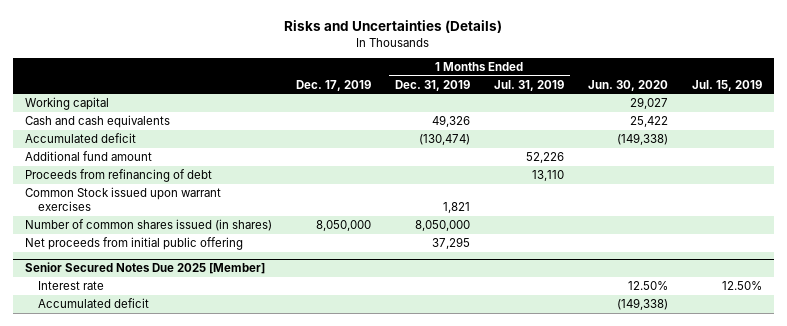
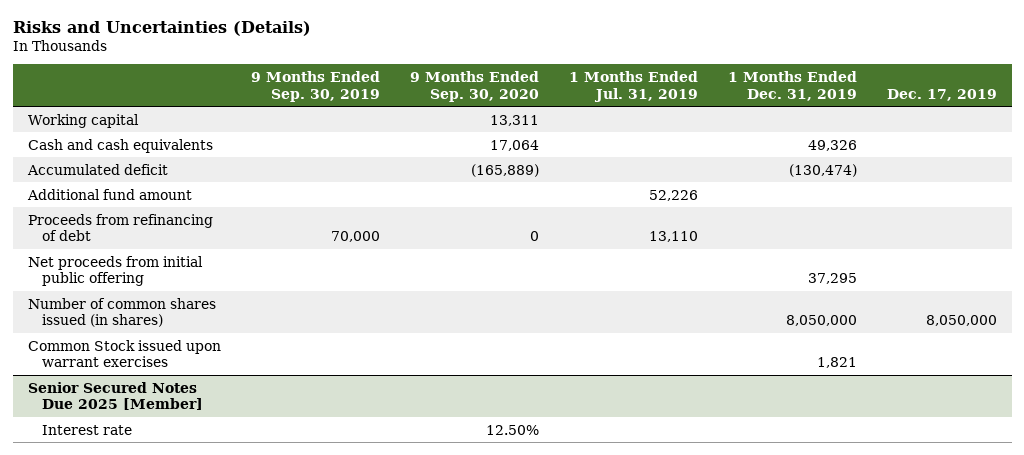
[587,79,668,91] Jun. 30, 2020 -> none
[691,79,762,91] Jul. 15, 2019 -> none
none -> [250,70,380,102] 9 Months Ended Sep. 30, 2019
none -> [409,70,539,102] 9 Months Ended Sep. 30, 2020
[24,219,272,232] Number of common shares issued (in shares) -> [27,297,216,328] Number of common shares issued (in shares)
[24,187,221,212] Common Stock issued upon warrant exercises -> [27,339,221,368] Common Stock issued upon warrant exercises
[37,298,149,309] Accumulated deficit -> none

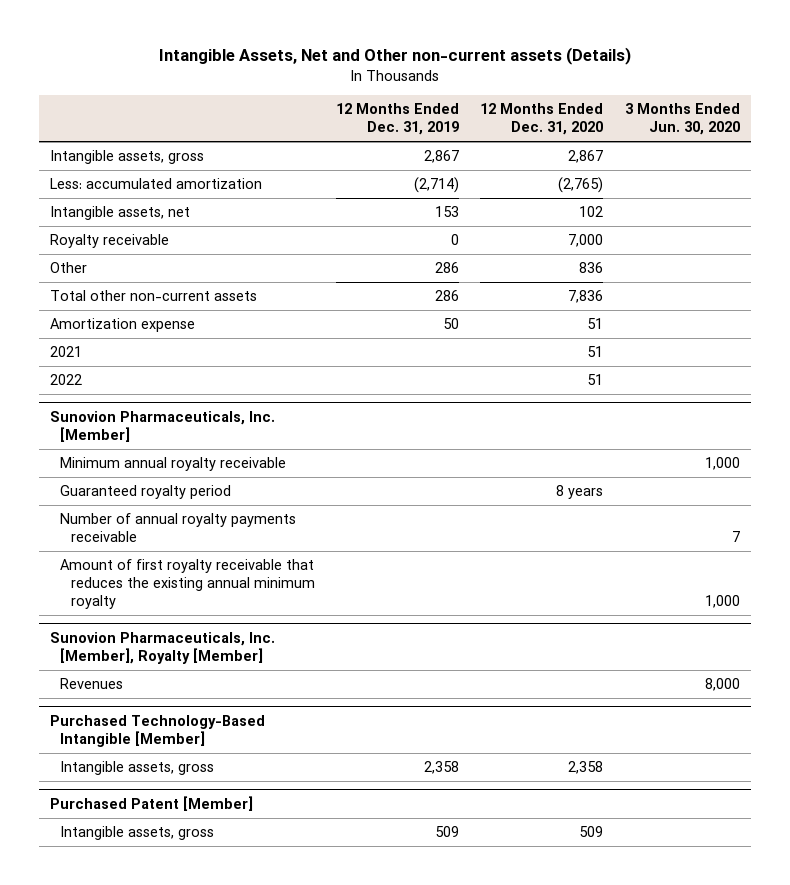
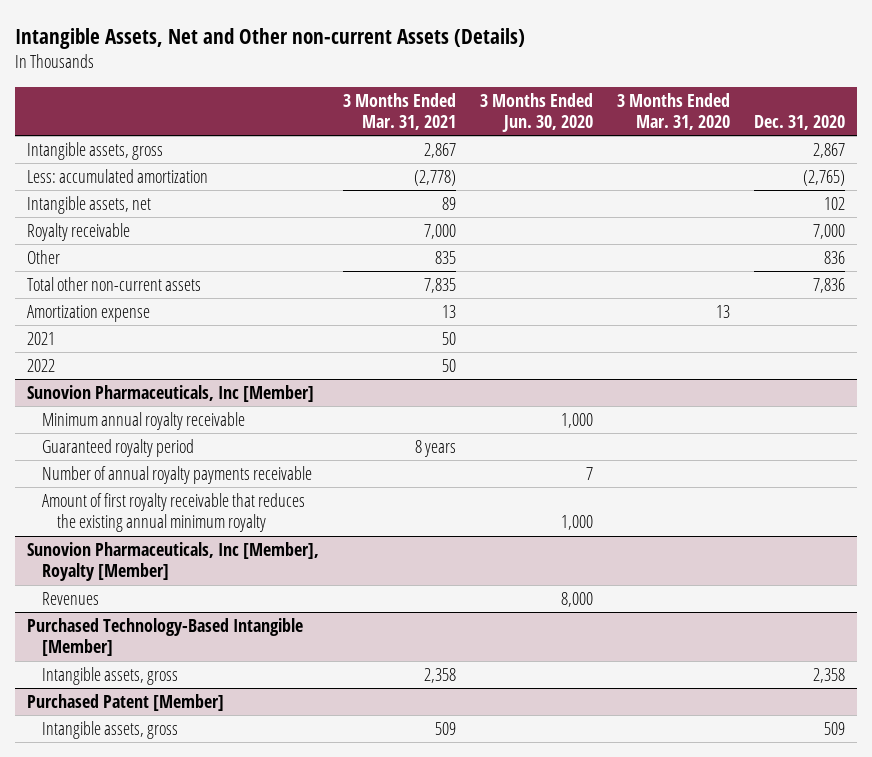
[158,47,631,66] Intangible Assets, Net and Other non-current assets (Details) -> [15,27,526,49] Intangible Assets, Net and Other non-current Assets (Details)
[336,103,460,136] 12 Months Ended Dec. 31, 2019 -> none
[480,103,604,136] 12 Months Ended Dec. 31, 2020 -> none
none -> [343,92,457,130] 3 Months Ended Mar. 31, 2021
none -> [616,92,730,130] 3 Months Ended Mar. 31, 2020
none -> [753,114,845,130] Dec. 31, 2020
[49,411,275,442] Sunovion Pharmaceuticals, Inc. [Member] -> [27,385,315,403] Sunovion Pharmaceuticals, Inc [Member]
[49,632,275,664] Sunovion Pharmaceuticals, Inc. [Member], Royalty [Member] -> [27,542,320,582] Sunovion Pharmaceuticals, Inc [Member], Royalty [Member]

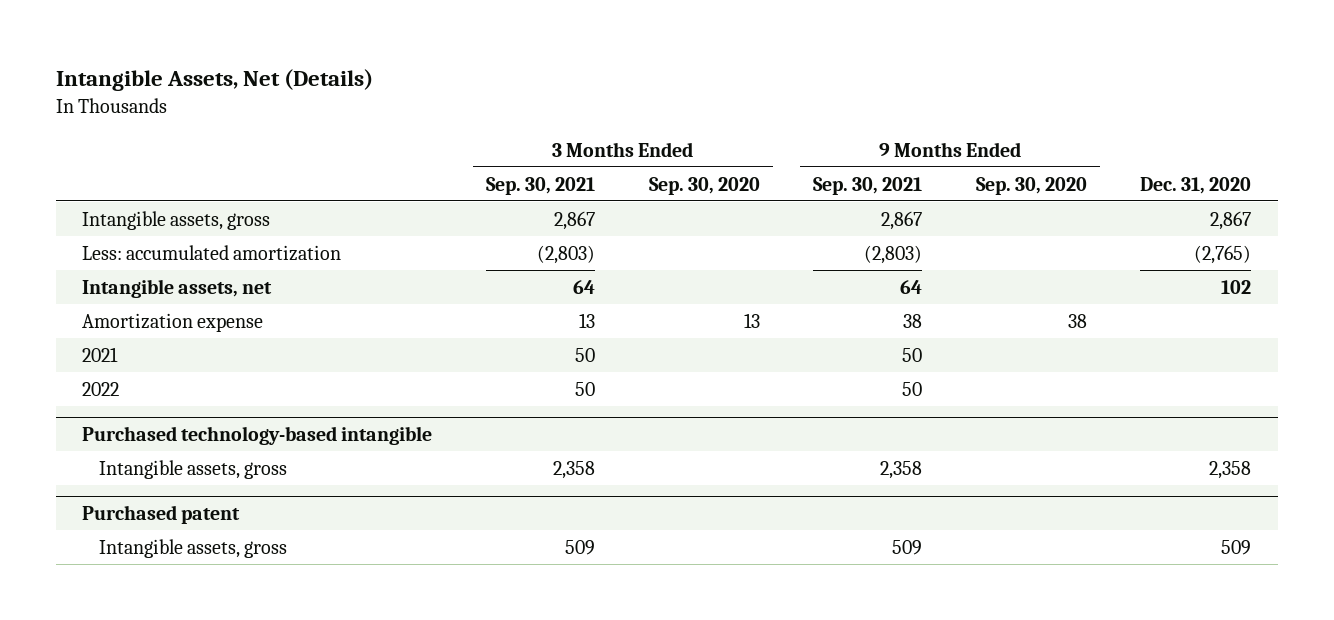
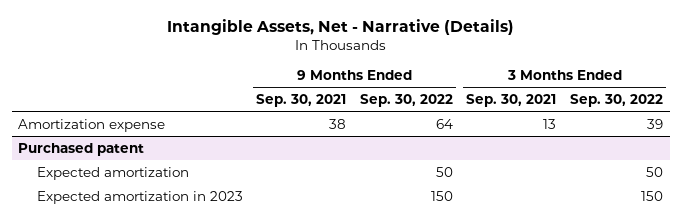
[55,69,373,92] Intangible Assets, Net (Details) -> [166,19,514,36] Intangible Assets, Net - Narrative (Details)
[648,176,760,195] Sep. 30, 2020 -> none
[975,176,1087,195] Sep. 30, 2020 -> none
[1140,176,1252,194] Dec. 31, 2020 -> none
none -> [359,94,453,108] Sep. 30, 2022
none -> [569,94,663,108] Sep. 30, 2022
[82,210,271,230] Intangible assets, gross -> none
[82,244,342,261] Less: accumulated amortization -> none
[82,278,273,298] Intangible assets, net -> none
[82,346,119,362] 2021 -> none
[82,381,120,396] 2022 -> none
[82,426,433,446] Purchased technology-based intangible -> none
[99,459,288,479] Intangible assets, gross -> none
[99,538,288,558] Intangible assets, gross -> none
none -> [36,166,189,180] Expected amortization
none -> [36,190,243,204] Expected amortization in 2023

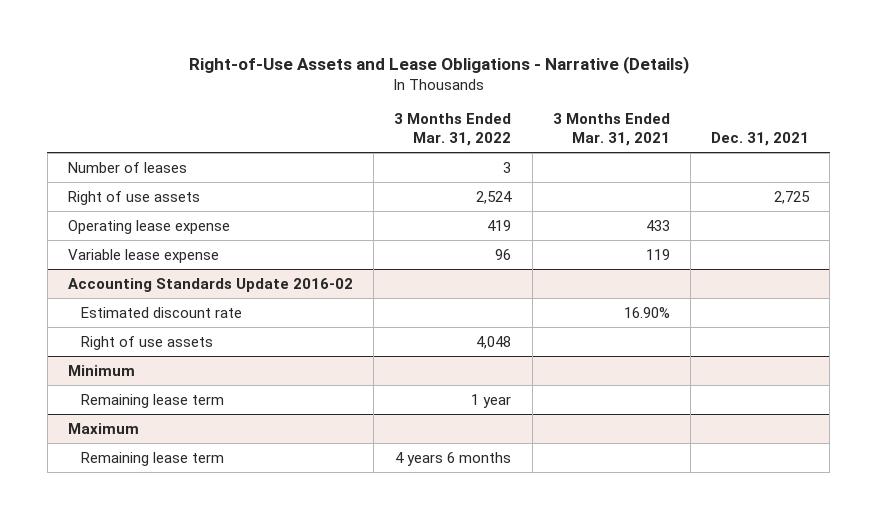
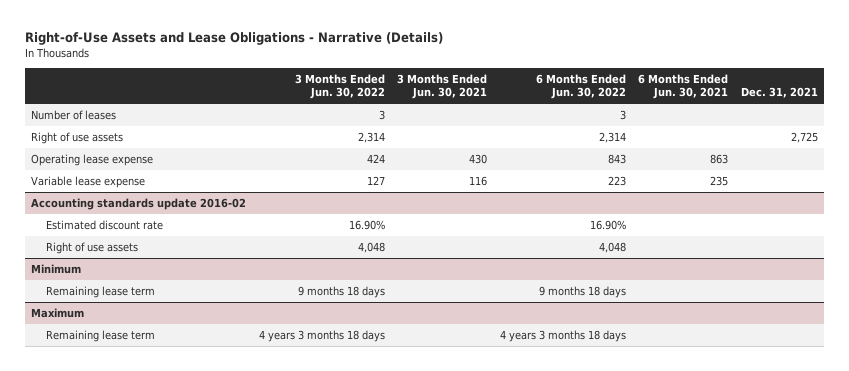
[394,113,512,147] 3 Months Ended Mar. 31, 2022 -> none
[552,113,670,147] 3 Months Ended Mar. 31, 2021 -> none
none -> [294,73,385,100] 3 Months Ended Jun. 30, 2022
none -> [397,73,488,100] 3 Months Ended Jun. 30, 2021
none -> [535,73,626,100] 6 Months Ended Jun. 30, 2022
none -> [638,73,729,100] 6 Months Ended Jun. 30, 2021
[67,277,353,292] Accounting Standards Update 2016-02 -> [31,197,247,210] Accounting standards update 2016-02

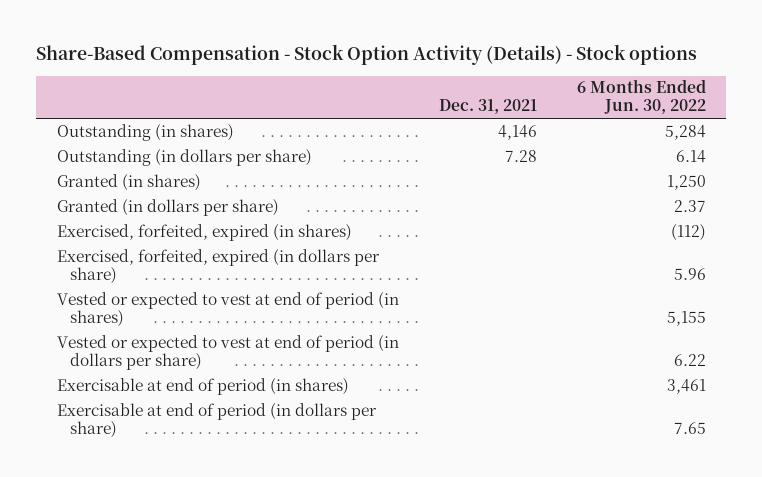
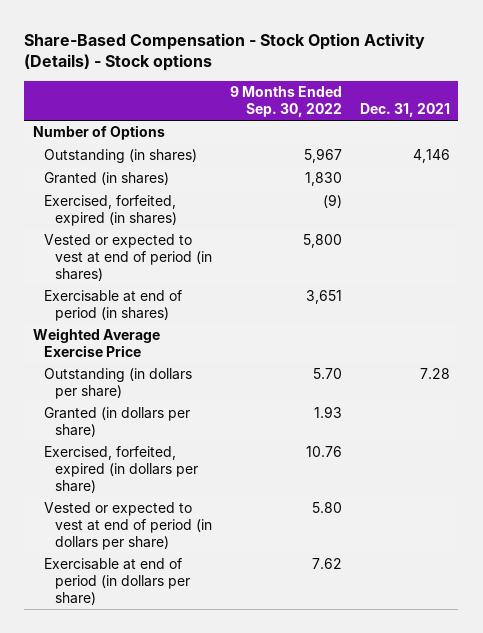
[576,79,706,115] 6 Months Ended Jun. 30, 2022 -> none
none -> [230,86,343,118] 9 Months Ended Sep. 30, 2022
none -> [32,125,165,141] Number of Options
none -> [32,328,160,358] Weighted Average Exercise Price
[56,148,312,166] Outstanding (in dollars per share) -> [44,368,193,400] Outstanding (in dollars per share)
[56,198,279,216] Granted (in dollars per share) -> [44,407,191,438] Granted (in dollars per share)
[56,248,380,284] Exercised, forfeited, expired (in dollars per share) -> [44,446,199,494] Exercised, forfeited, expired (in dollars per share)
[56,334,399,370] Vested or expected to vest at end of period (in dollars per share) -> [44,502,213,551] Vested or expected to vest at end of period (in dollars per share)

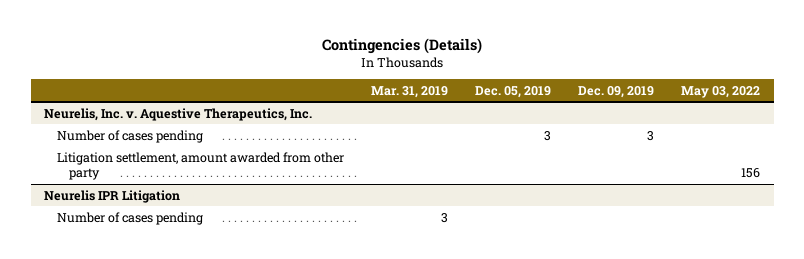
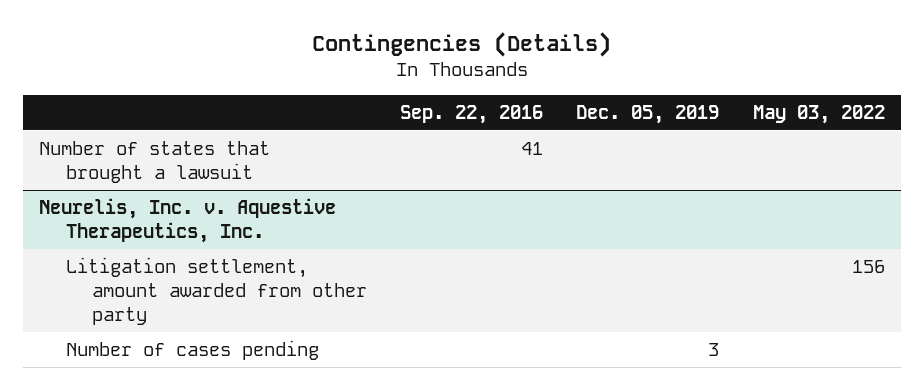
[370,85,448,98] Mar. 31, 2019 -> none
[578,85,655,98] Dec. 09, 2019 -> none
none -> [400,104,544,124] Sep. 22, 2016
none -> [39,140,271,183] Number of states that brought a lawsuit
[44,189,181,203] Neurelis IPR Litigation -> none
[56,211,203,225] Number of cases pending -> none
[56,129,203,143] Number of cases pending -> [65,339,319,360] Number of cases pending

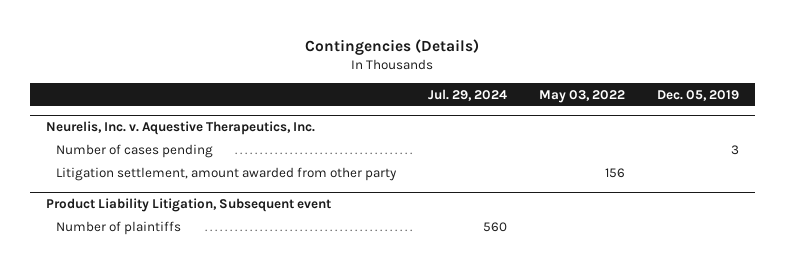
[400,104,544,124] Sep. 22, 2016 -> none
none -> [427,88,507,101] Jul. 29, 2024
[39,140,271,183] Number of states that brought a lawsuit -> none
[65,256,368,325] Litigation settlement, amount awarded from other party -> [55,166,397,181] Litigation settlement, amount awarded from other party
none -> [45,197,331,212] Product Liability Litigation, Subsequent event
none -> [55,220,181,235] Number of plaintiffs

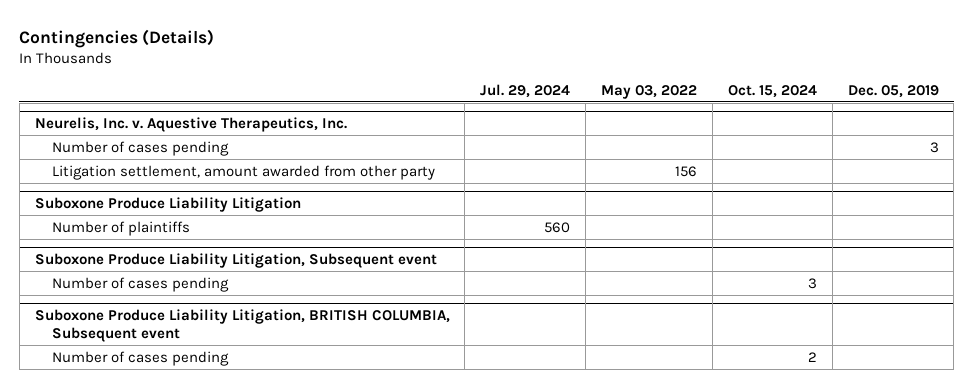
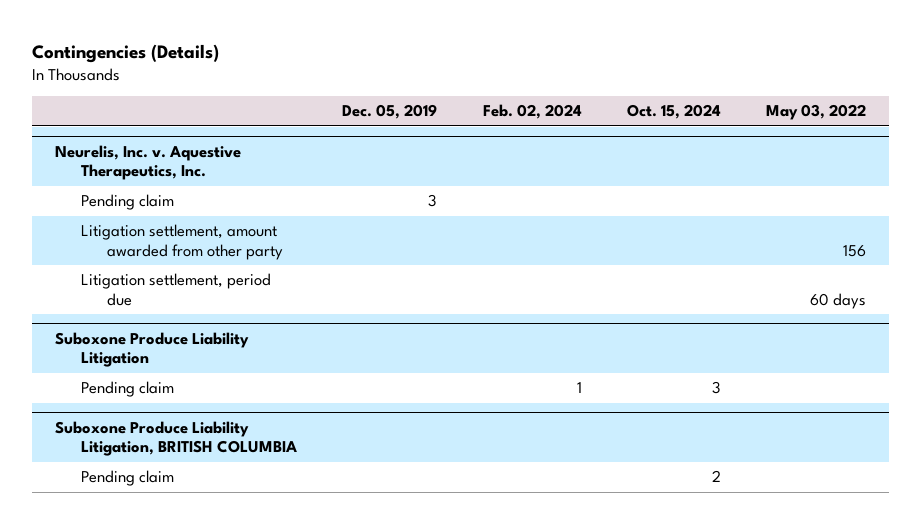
[480,83,571,98] Jul. 29, 2024 -> none
none -> [482,104,582,120] Feb. 02, 2024
[51,140,229,156] Number of cases pending -> [80,194,174,211] Pending claim
none -> [80,273,271,306] Litigation settlement, period due
[51,220,190,236] Number of plaintiffs -> none
[34,253,437,269] Suboxone Produce Liability Litigation, Subsequent event -> none
[51,276,229,292] Number of cases pending -> none
none -> [80,381,174,398] Pending claim
[34,309,450,343] Suboxone Produce Liability Litigation, BRITISH COLUMBIA, Subsequent event -> [54,420,297,457] Suboxone Produce Liability Litigation, BRITISH COLUMBIA
[51,350,229,366] Number of cases pending -> [80,470,174,487] Pending claim

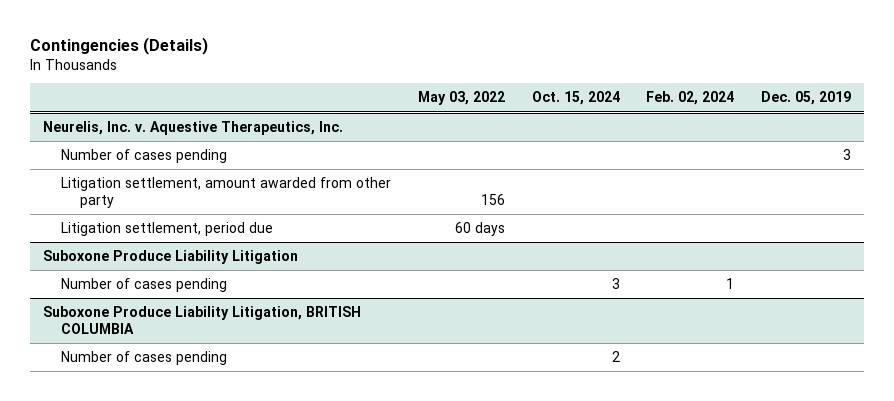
[80,194,174,211] Pending claim -> [61,148,228,163] Number of cases pending
[80,381,174,398] Pending claim -> [61,277,228,292] Number of cases pending
[80,470,174,487] Pending claim -> [61,350,228,365] Number of cases pending

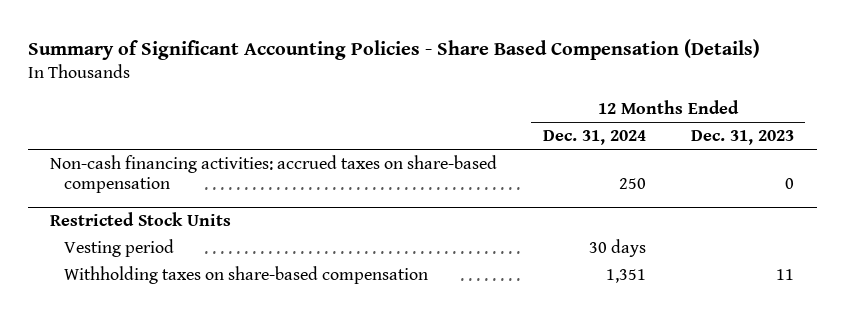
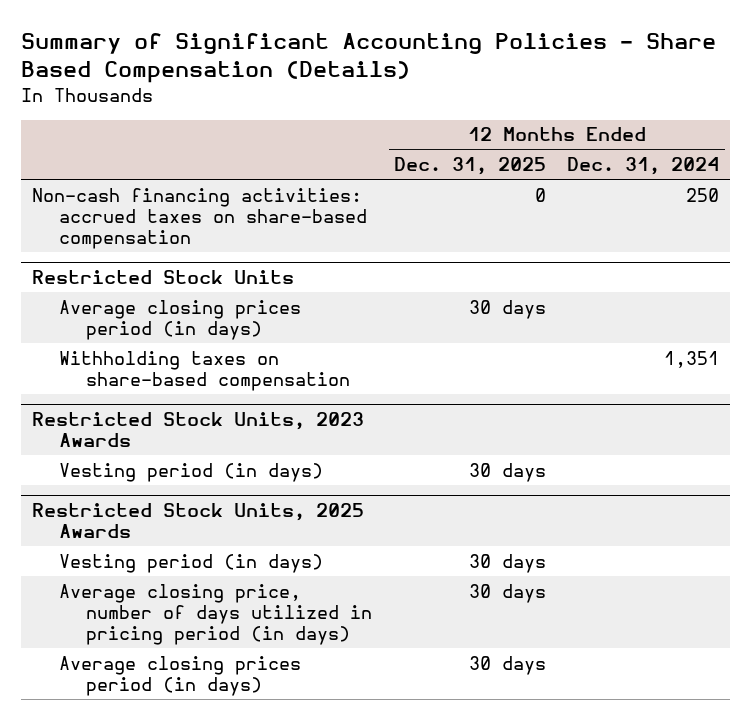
[691,130,795,146] Dec. 31, 2023 -> none
none -> [393,157,546,176] Dec. 31, 2025
[63,238,174,257] Vesting period -> none
none -> [58,299,301,340] Average closing prices period (in days)
none -> [31,412,364,448] Restricted Stock Units, 2023 Awards
none -> [58,462,323,482] Vesting period (in days)
none -> [31,503,364,539] Restricted Stock Units, 2025 Awards
none -> [58,553,323,573] Vesting period (in days)
none -> [58,583,373,646] Average closing price, number of days utilized in pricing period (in days)
none -> [58,655,301,696] Average closing prices period (in days)

